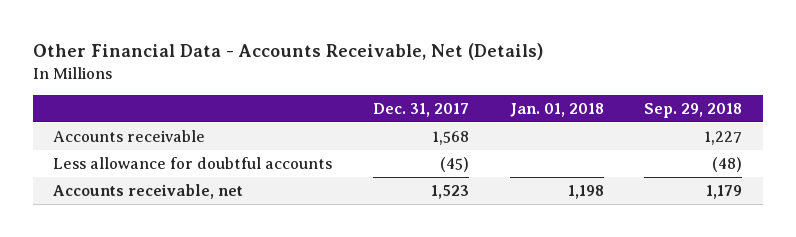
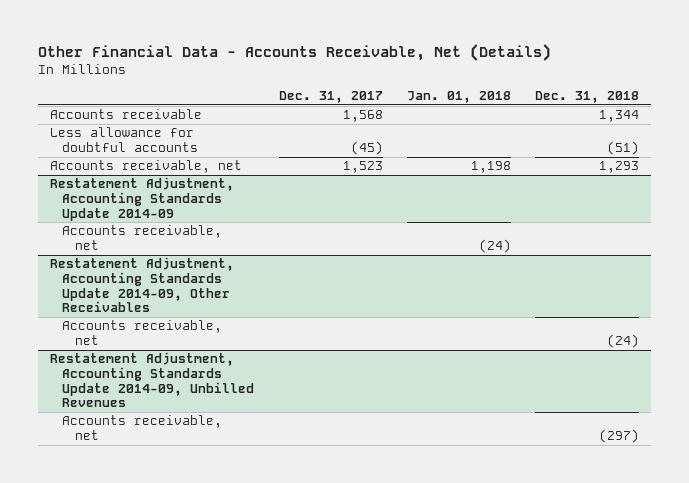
[644,102,743,118] Sep. 29, 2018 -> none
none -> [534,91,639,104] Dec. 31, 2018
none -> [50,177,235,221] Restatement Adjustment, Accounting Standards Update 2014-09
none -> [62,225,223,251] Accounts receivable, net
none -> [50,257,235,313] Restatement Adjustment, Accounting Standards Update 2014-09, Other Receivables
none -> [62,320,223,346] Accounts receivable, net
none -> [50,352,255,408] Restatement Adjustment, Accounting Standards Update 2014-09, Unbilled Revenues
none -> [62,415,223,441] Accounts receivable, net

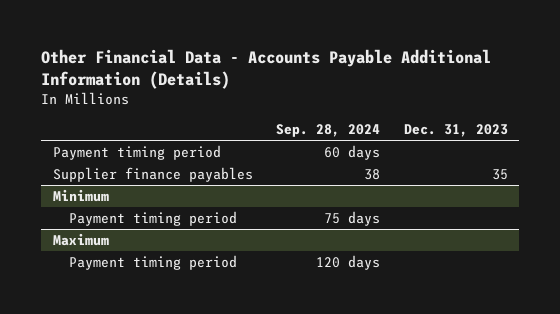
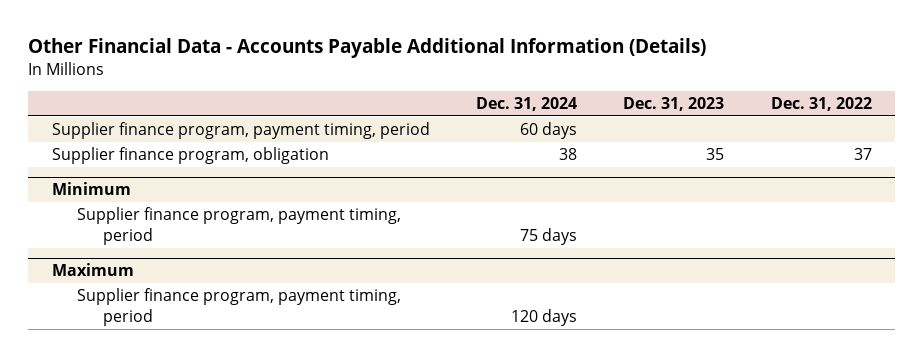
[276,124,381,138] Sep. 28, 2024 -> none
none -> [475,97,577,112] Dec. 31, 2024
none -> [770,97,872,112] Dec. 31, 2022
[52,144,221,160] Payment timing period -> [51,122,430,140] Supplier finance program, payment timing, period
[52,166,253,182] Supplier finance payables -> [51,147,329,165] Supplier finance program, obligation
[68,210,237,226] Payment timing period -> [77,207,402,245] Supplier finance program, payment timing, period
[68,254,237,270] Payment timing period -> [77,288,402,326] Supplier finance program, payment timing, period

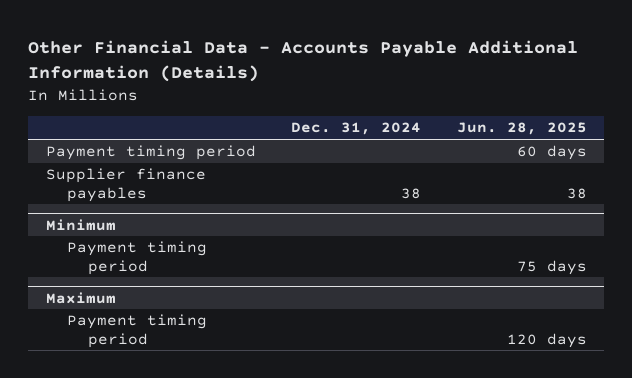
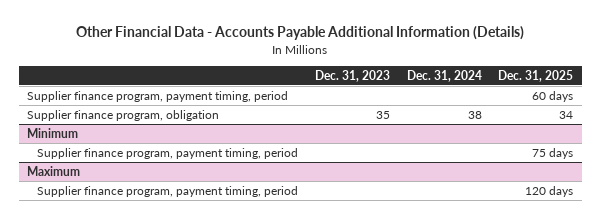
[456,122,587,136] Jun. 28, 2025 -> none
none -> [314,69,390,82] Dec. 31, 2023
none -> [498,69,574,82] Dec. 31, 2025
[45,145,256,161] Payment timing period -> [26,90,288,102] Supplier finance program, payment timing, period
[45,168,206,202] Supplier finance payables -> [26,109,219,121] Supplier finance program, obligation
[66,241,207,275] Payment timing period -> [36,147,298,159] Supplier finance program, payment timing, period
[66,314,207,348] Payment timing period -> [36,185,298,197] Supplier finance program, payment timing, period

